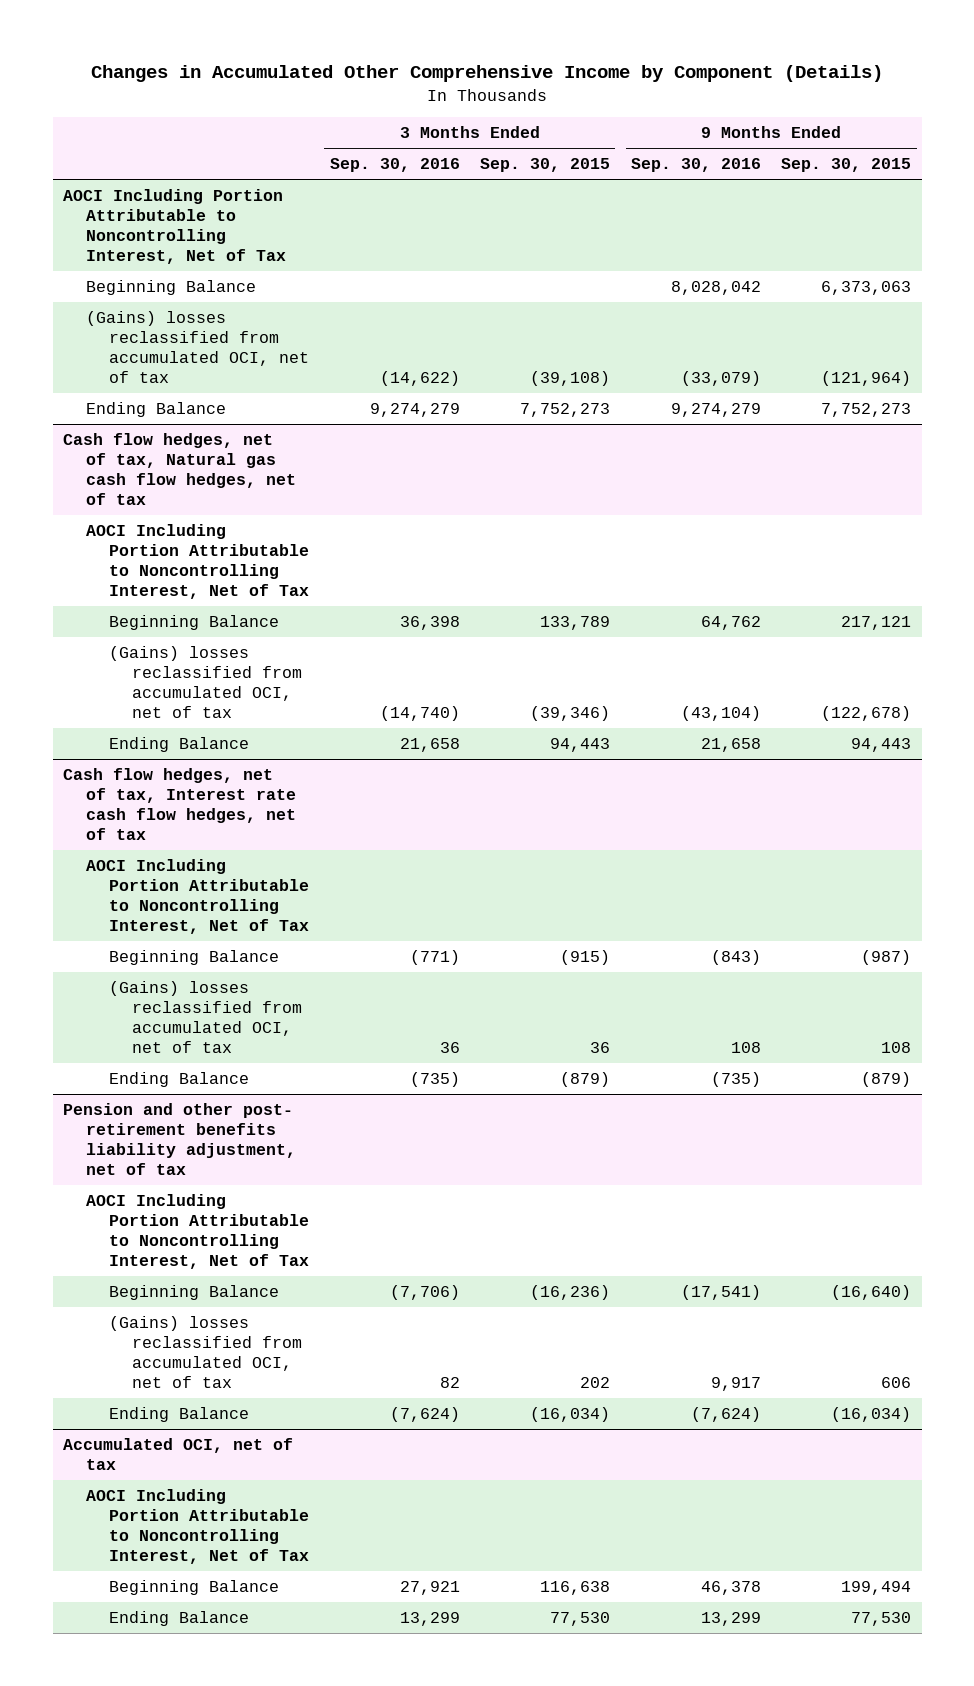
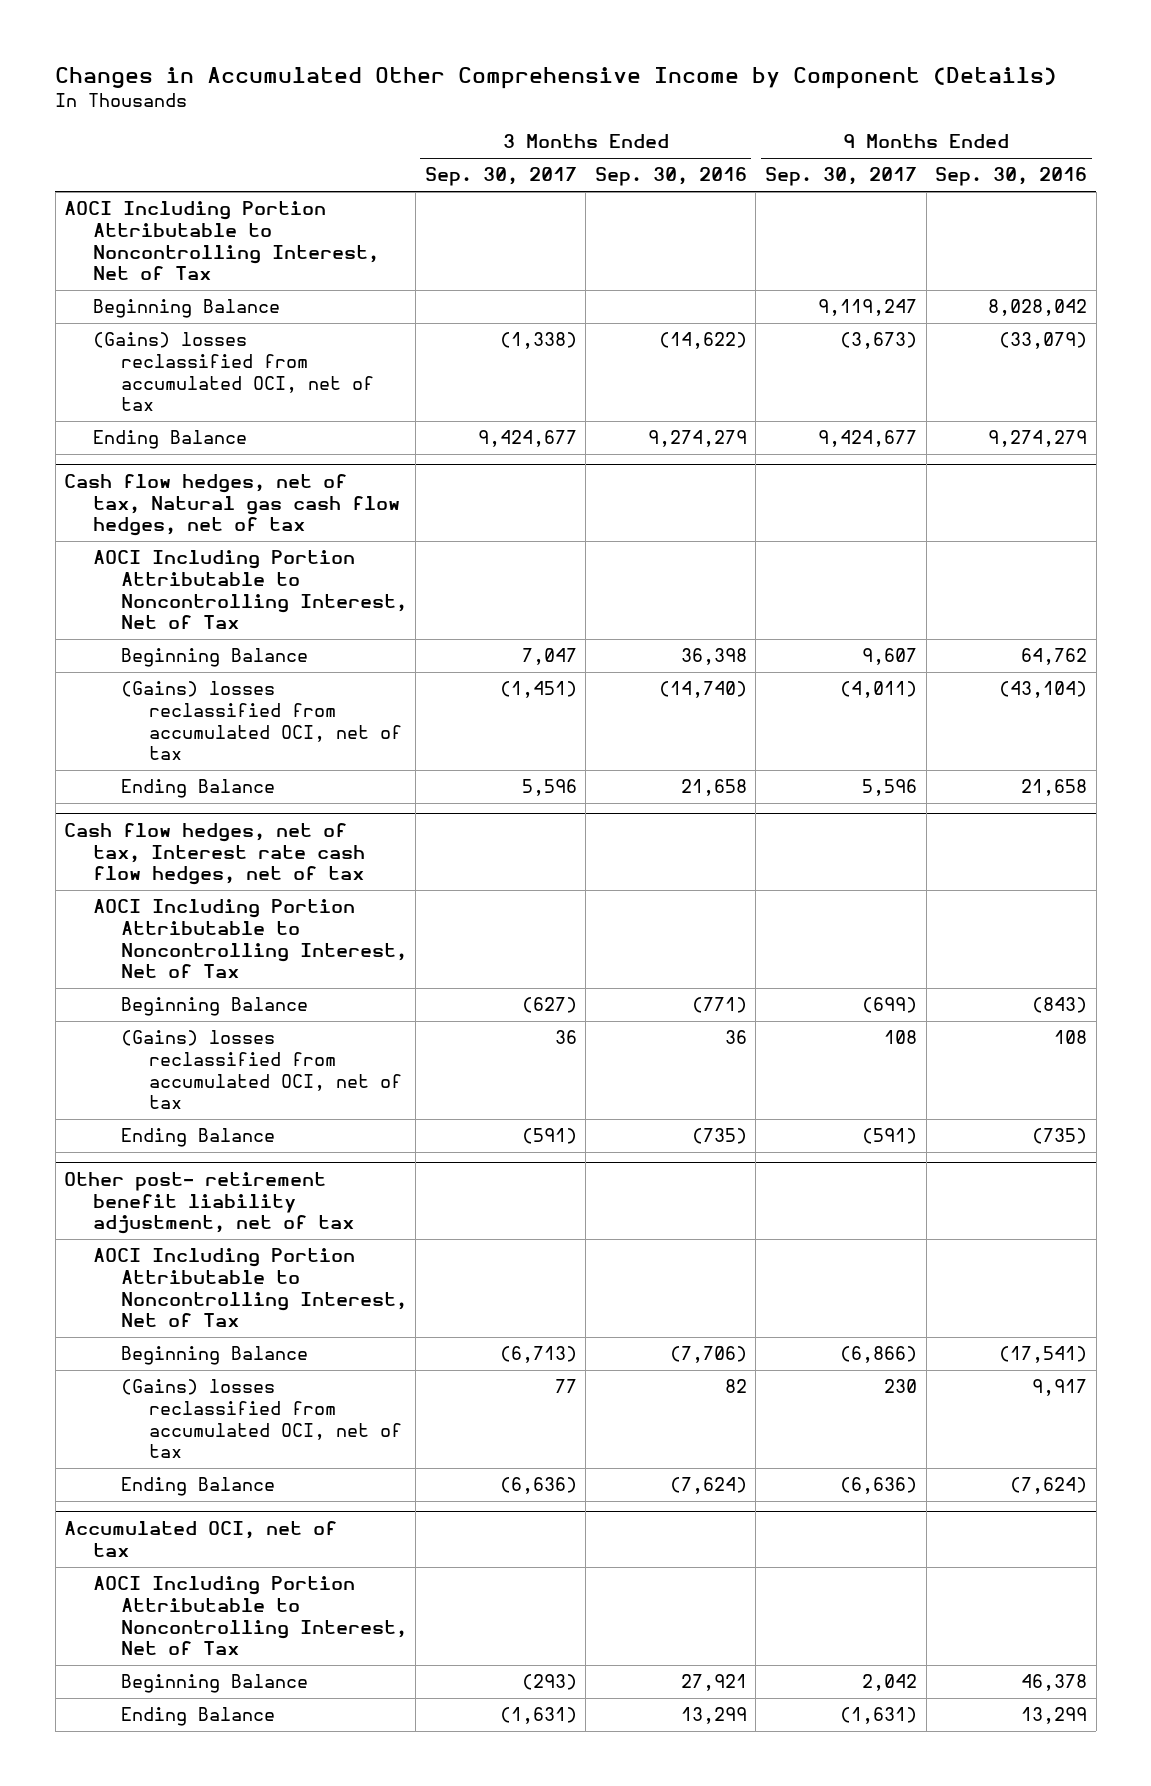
[480,158,611,173] Sep. 30, 2015 -> none
[781,158,912,173] Sep. 30, 2015 -> none
none -> [424,167,577,187] Sep. 30, 2017
none -> [765,167,918,187] Sep. 30, 2017
[62,1102,296,1175] Pension and other post- retirement benefits liability adjustment, net of tax -> [64,1172,354,1235] Other post- retirement benefit liability adjustment, net of tax

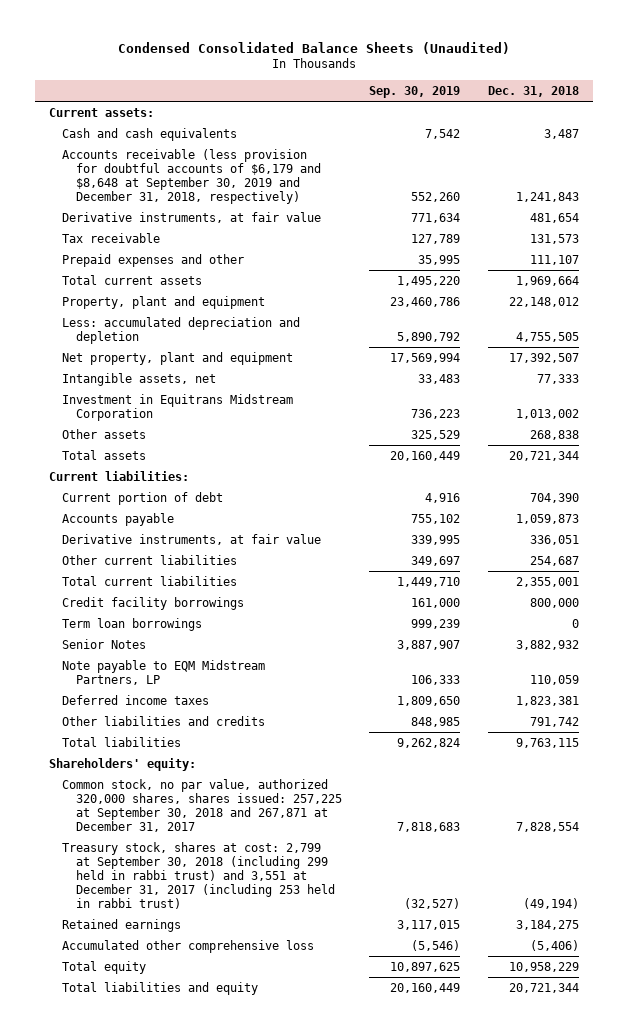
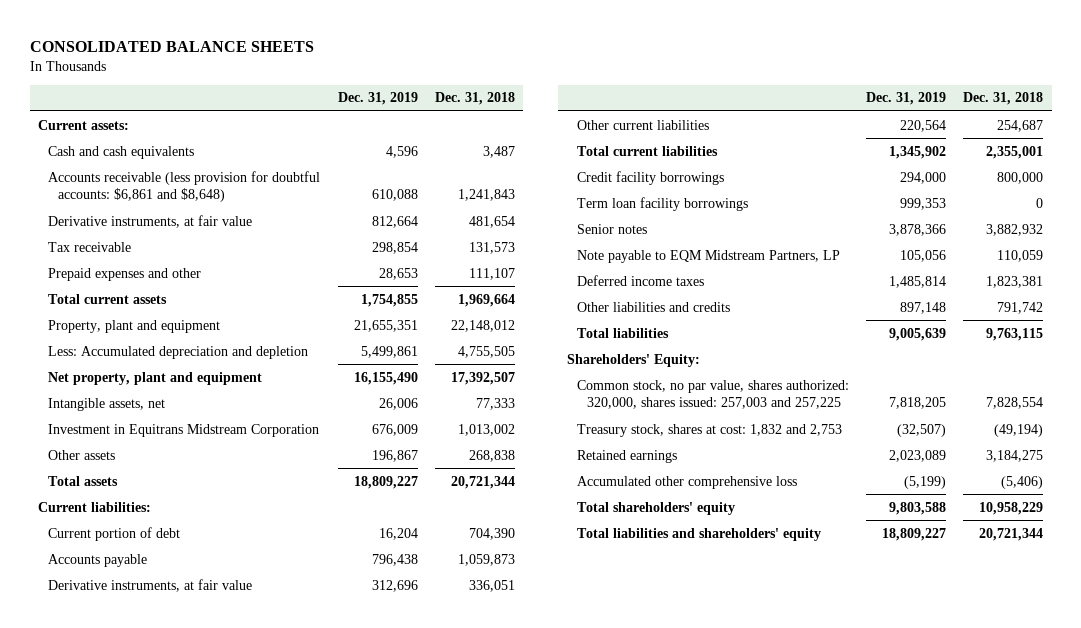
[117,42,510,55] Condensed Consolidated Balance Sheets (Unaudited) -> [29,40,314,52] CONSOLIDATED BALANCE SHEETS
[369,85,461,98] Sep. 30, 2019 -> none
none -> [337,92,418,106] Dec. 31, 2019
[62,148,321,204] Accounts receivable (less provision for doubtful accounts of $6,179 and $8,648 at September 30, 2019 and December 31, 2018, respectively) -> [48,170,321,203] Accounts receivable (less provision for doubtful accounts: $6,861 and $8,648)
[62,316,301,344] Less: accumulated depreciation and depletion -> [48,345,309,359] Less: Accumulated depreciation and depletion
[62,617,203,631] Term loan borrowings -> [576,196,748,211] Term loan facility borrowings
[62,638,147,649] Senior Notes -> [576,223,647,234] Senior notes
[49,757,197,771] Shareholders' equity: -> [566,353,700,367] Shareholders' Equity:
[62,778,342,832] Common stock, no par value, authorized 320,000 shares, shares issued: 257,225 at September 30, 2018 and 267,871 at December 31, 2017 -> [576,379,849,410] Common stock, no par value, shares authorized: 320,000, shares issued: 257,003 and 257,225
[62,841,335,909] Treasury stock, shares at cost: 2,799 at September 30, 2018 (including 299 held in rabbi trust) and 3,551 at December 31, 2017 (including 253 held in rabbi trust) -> [576,423,842,437] Treasury stock, shares at cost: 1,832 and 2,753
[62,960,147,974] Total equity -> [576,501,735,515] Total shareholders' equity
[62,981,259,995] Total liabilities and equity -> [576,527,821,541] Total liabilities and shareholders' equity

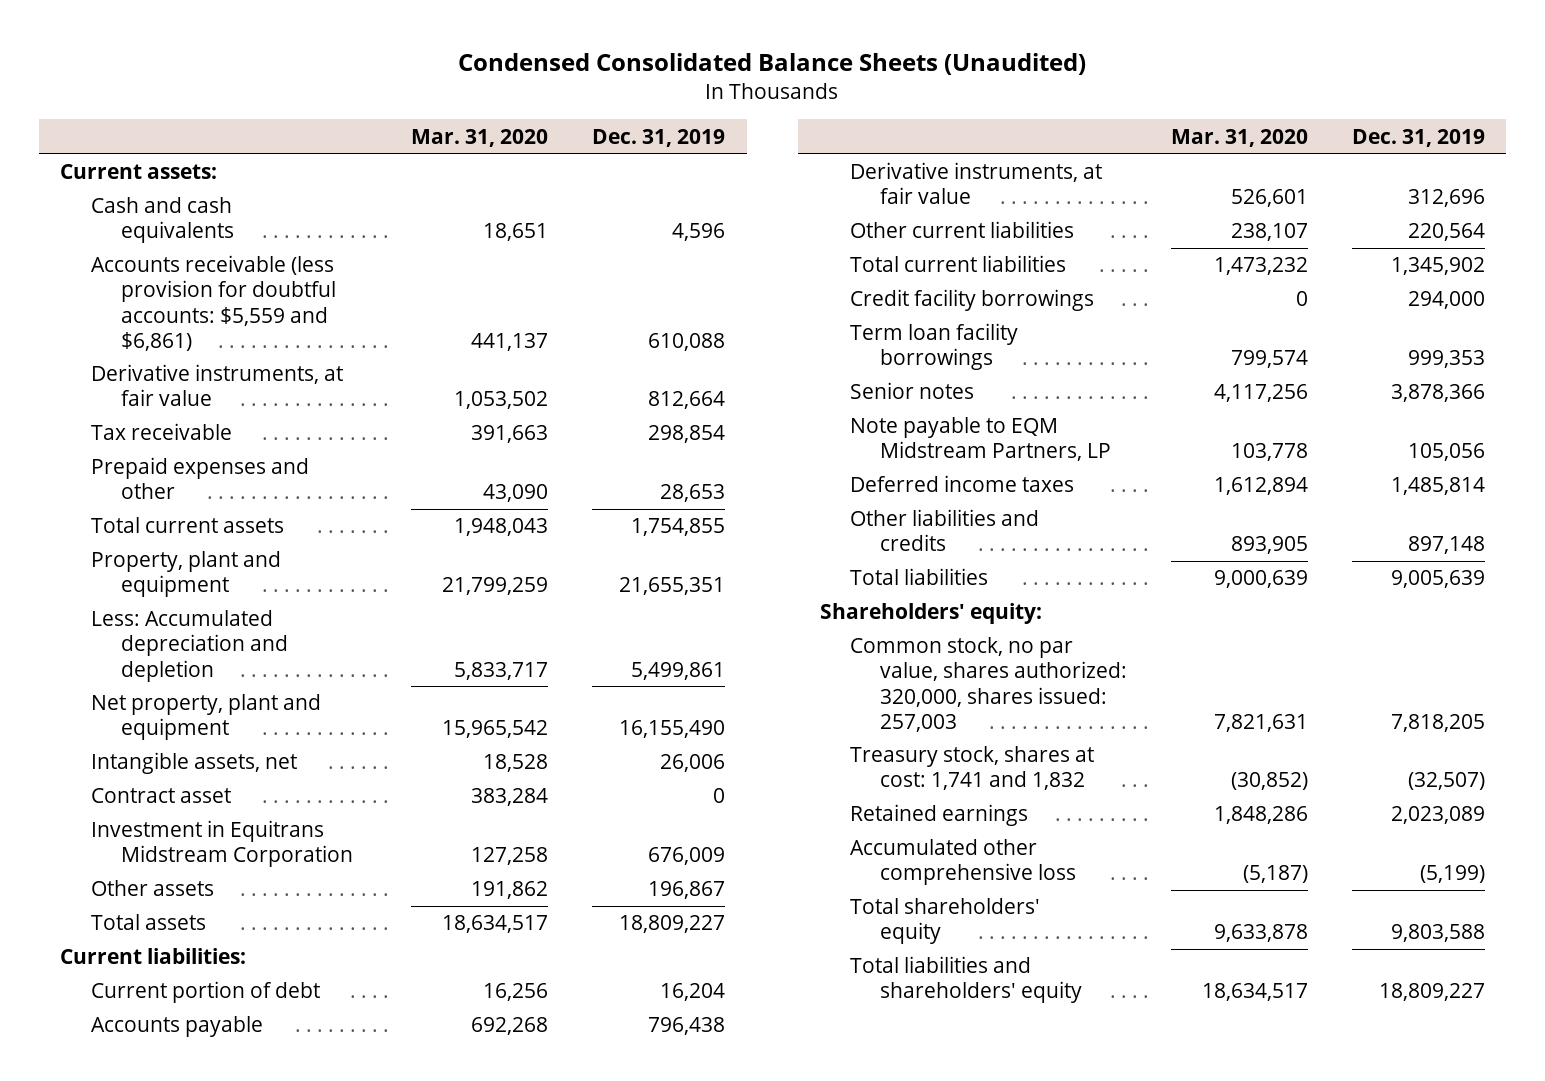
[29,40,314,52] CONSOLIDATED BALANCE SHEETS -> [458,52,1087,75] Condensed Consolidated Balance Sheets (Unaudited)
[434,92,515,106] Dec. 31, 2018 -> none
none -> [411,128,549,147] Mar. 31, 2020
[48,170,321,203] Accounts receivable (less provision for doubtful accounts: $6,861 and $8,648) -> [90,255,336,351] Accounts receivable (less provision for doubtful accounts: $5,559 and $6,861)
none -> [90,788,231,804] Contract asset
[566,353,700,367] Shareholders' Equity: -> [820,603,1043,625] Shareholders' equity:
[576,379,849,410] Common stock, no par value, shares authorized: 320,000, shares issued: 257,003 and 257,225 -> [850,637,1128,732] Common stock, no par value, shares authorized: 320,000, shares issued: 257,003
[576,423,842,437] Treasury stock, shares at cost: 1,832 and 2,753 -> [850,746,1095,791] Treasury stock, shares at cost: 1,741 and 1,832

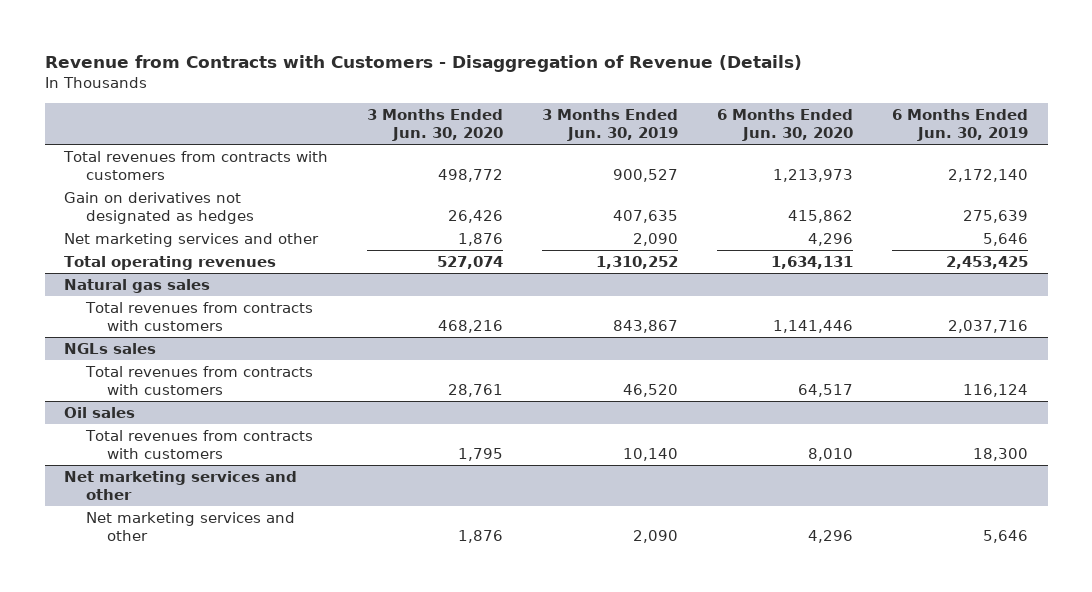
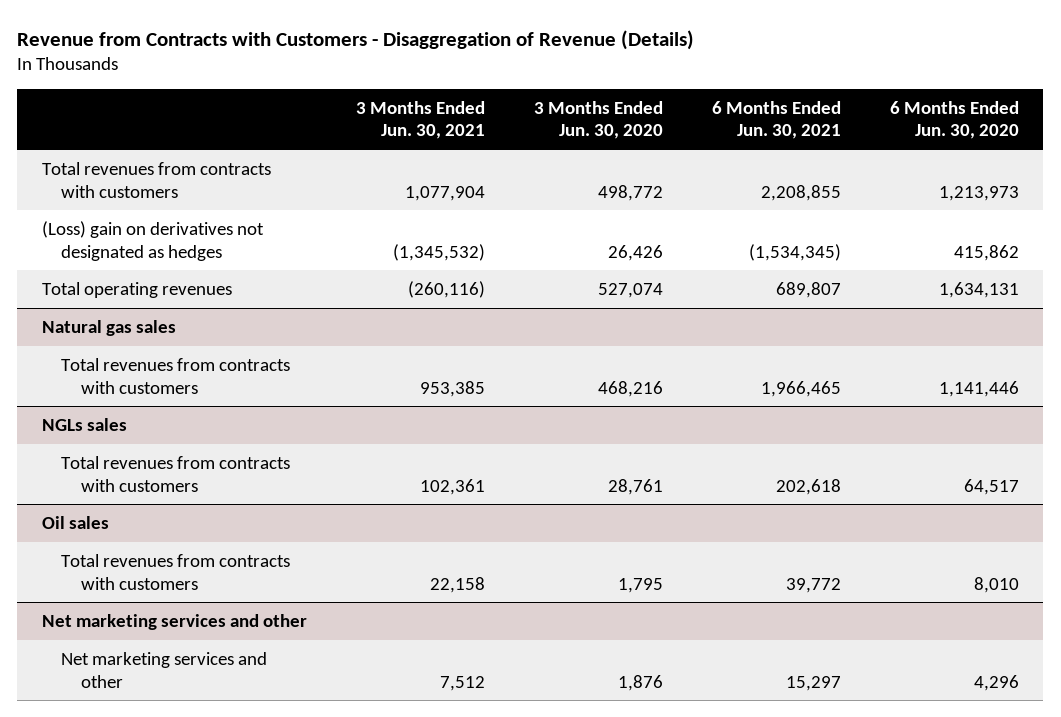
[542,108,679,141] 3 Months Ended Jun. 30, 2019 -> none
[892,108,1029,141] 6 Months Ended Jun. 30, 2019 -> none
none -> [355,100,485,140] 3 Months Ended Jun. 30, 2021
none -> [711,100,841,140] 6 Months Ended Jun. 30, 2021
[64,233,320,248] Net marketing services and other -> none
[64,192,254,225] Gain on derivatives not designated as hedges -> [41,220,264,261] (Loss) gain on derivatives not designated as hedges

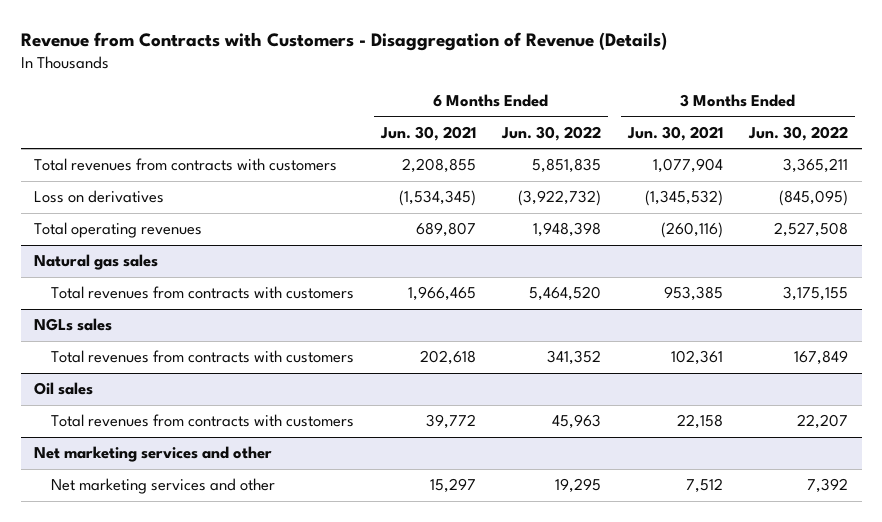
[533,100,663,140] 3 Months Ended Jun. 30, 2020 -> none
[889,100,1019,140] 6 Months Ended Jun. 30, 2020 -> none
none -> [501,125,602,141] Jun. 30, 2022
none -> [748,125,849,141] Jun. 30, 2022
[41,220,264,261] (Loss) gain on derivatives not designated as hedges -> [33,190,164,204] Loss on derivatives

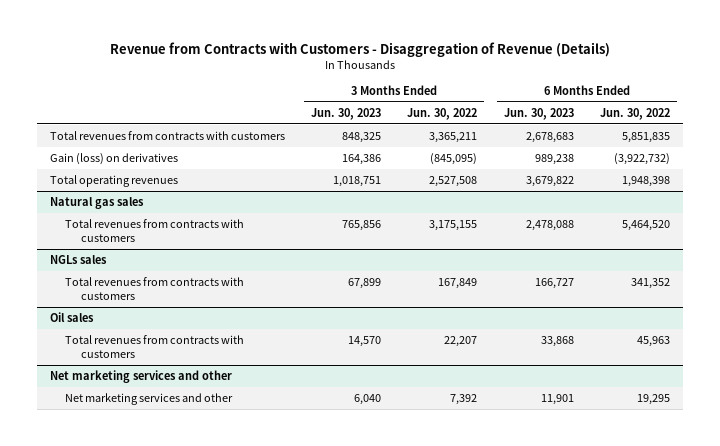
[379,125,476,141] Jun. 30, 2021 -> none
[626,125,723,141] Jun. 30, 2021 -> none
none -> [311,107,382,120] Jun. 30, 2023
none -> [503,107,574,120] Jun. 30, 2023
[33,190,164,204] Loss on derivatives -> [49,152,178,165] Gain (loss) on derivatives

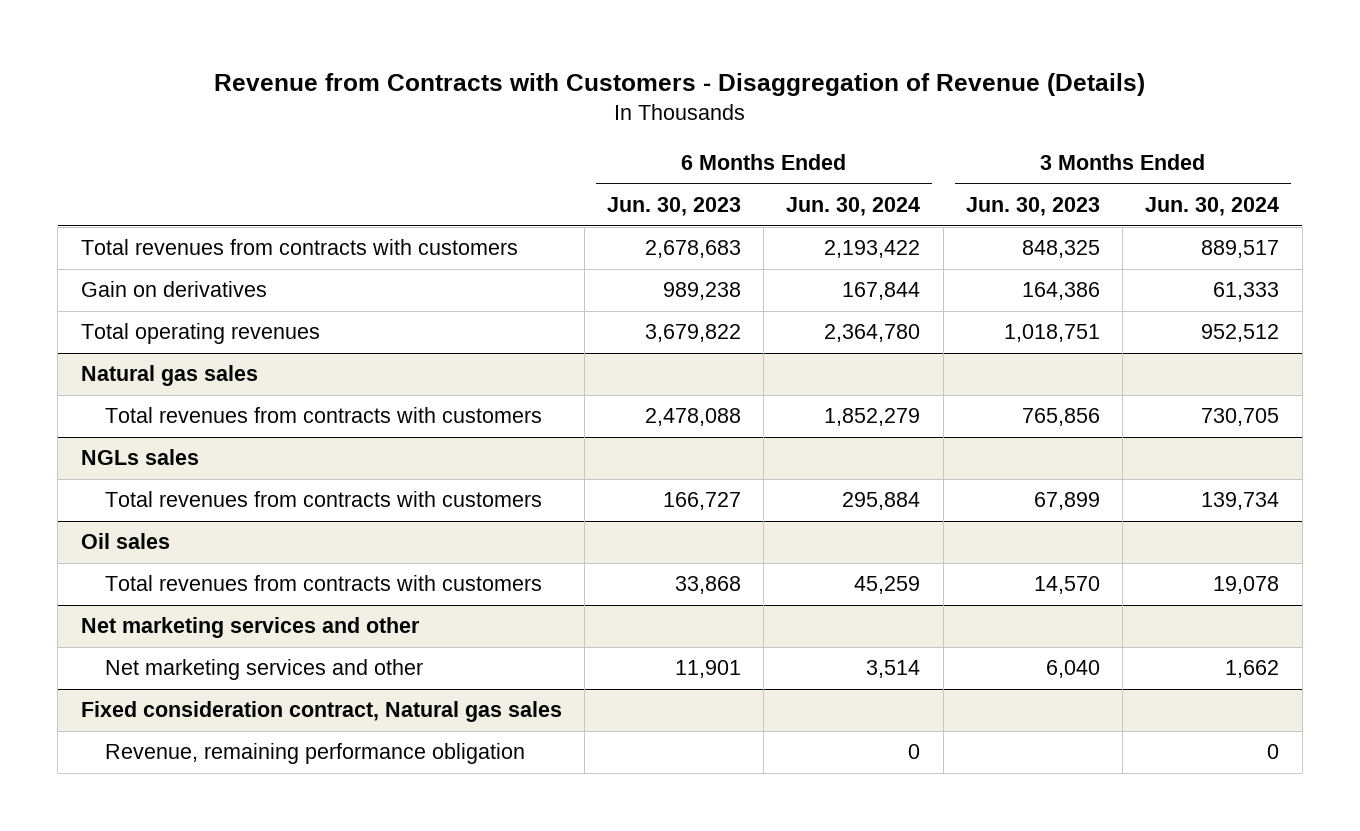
[407,107,478,120] Jun. 30, 2022 -> none
[599,107,670,120] Jun. 30, 2022 -> none
none -> [786,197,921,217] Jun. 30, 2024
none -> [1145,197,1280,217] Jun. 30, 2024
[49,152,178,165] Gain (loss) on derivatives -> [80,281,267,298] Gain on derivatives
none -> [80,701,562,723] Fixed consideration contract, Natural gas sales
none -> [105,743,526,765] Revenue, remaining performance obligation

